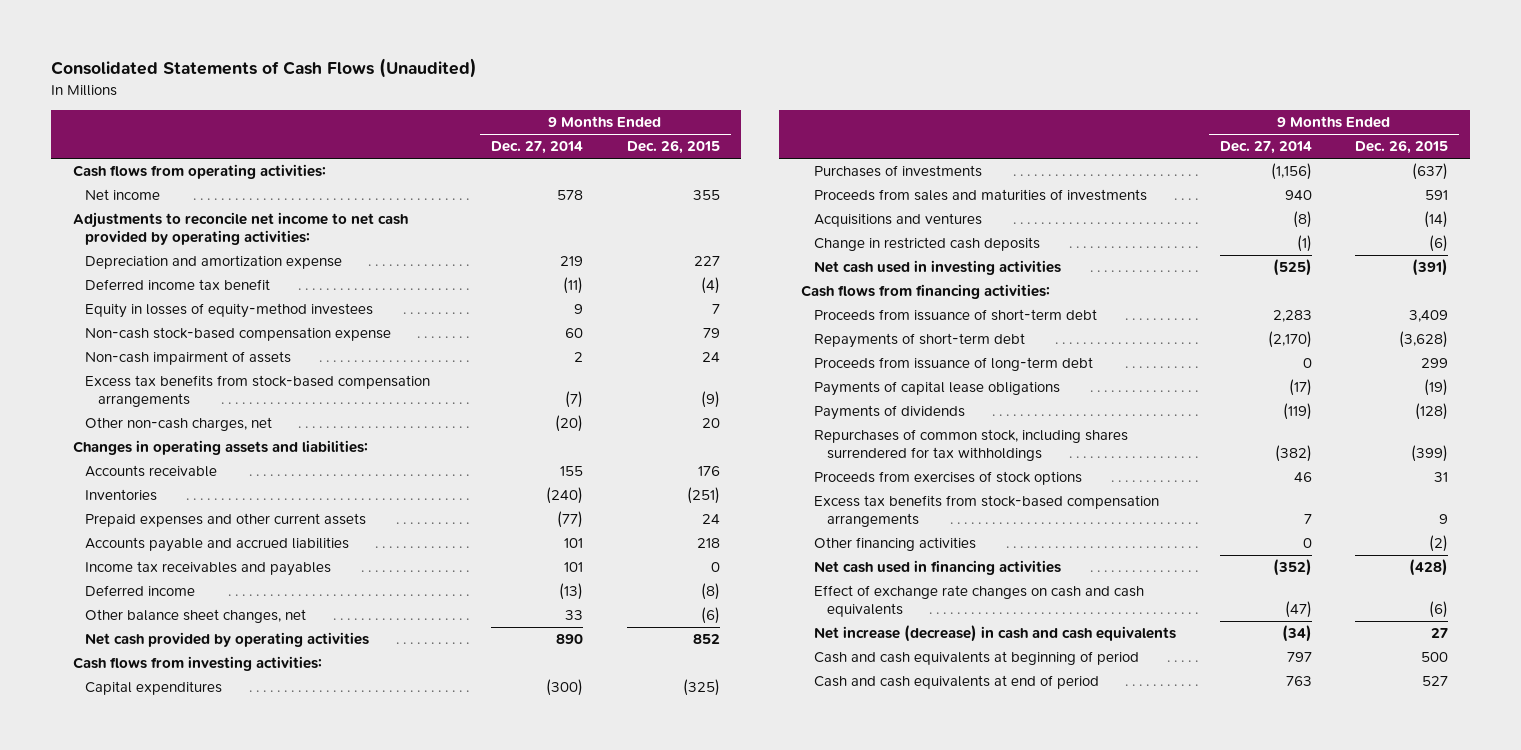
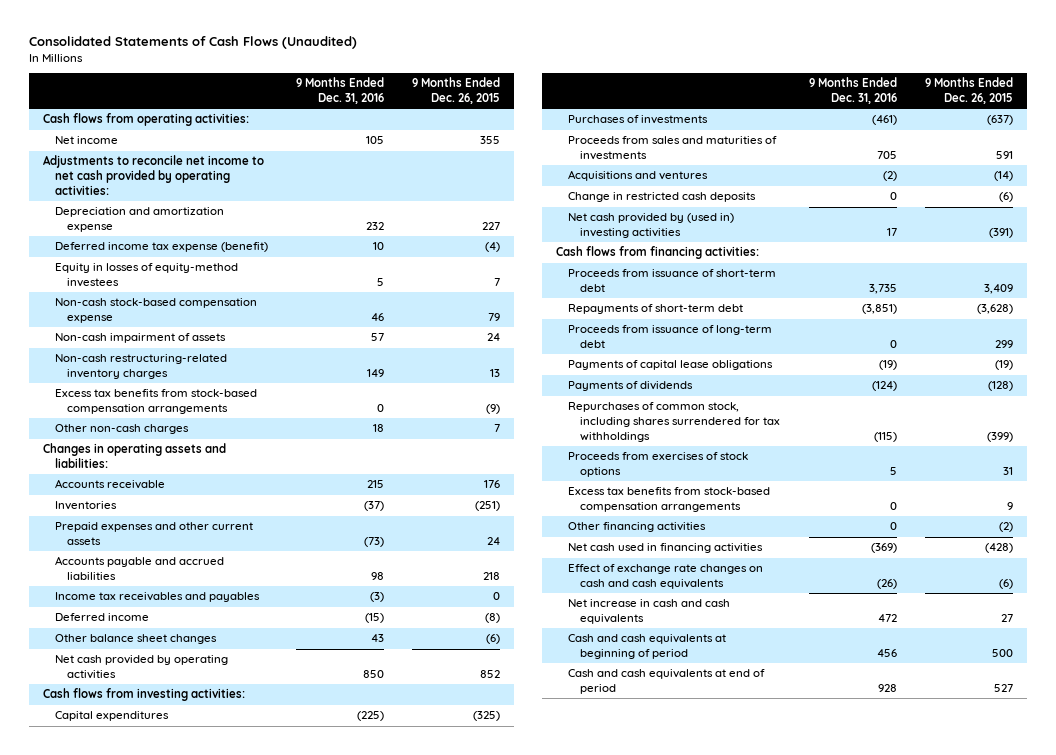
[491,141,584,155] Dec. 27, 2014 -> none
none -> [295,77,384,105] 9 Months Ended Dec. 31, 2016
[85,279,271,291] Deferred income tax benefit -> [54,242,268,253] Deferred income tax expense (benefit)
none -> [54,354,227,379] Non-cash restructuring-related inventory charges
[85,417,273,432] Other non-cash charges, net -> [54,424,189,435] Other non-cash charges
[701,418,720,429] 20 -> [493,424,500,433] 7
[85,609,307,624] Other balance sheet changes, net -> [54,634,217,645] Other balance sheet changes
[814,260,1062,276] Net cash used in investing activities -> [568,213,735,238] Net cash provided by (used in) investing activities
[814,625,1177,643] Net increase (decrease) in cash and cash equivalents -> [568,599,731,624] Net increase in cash and cash equivalents

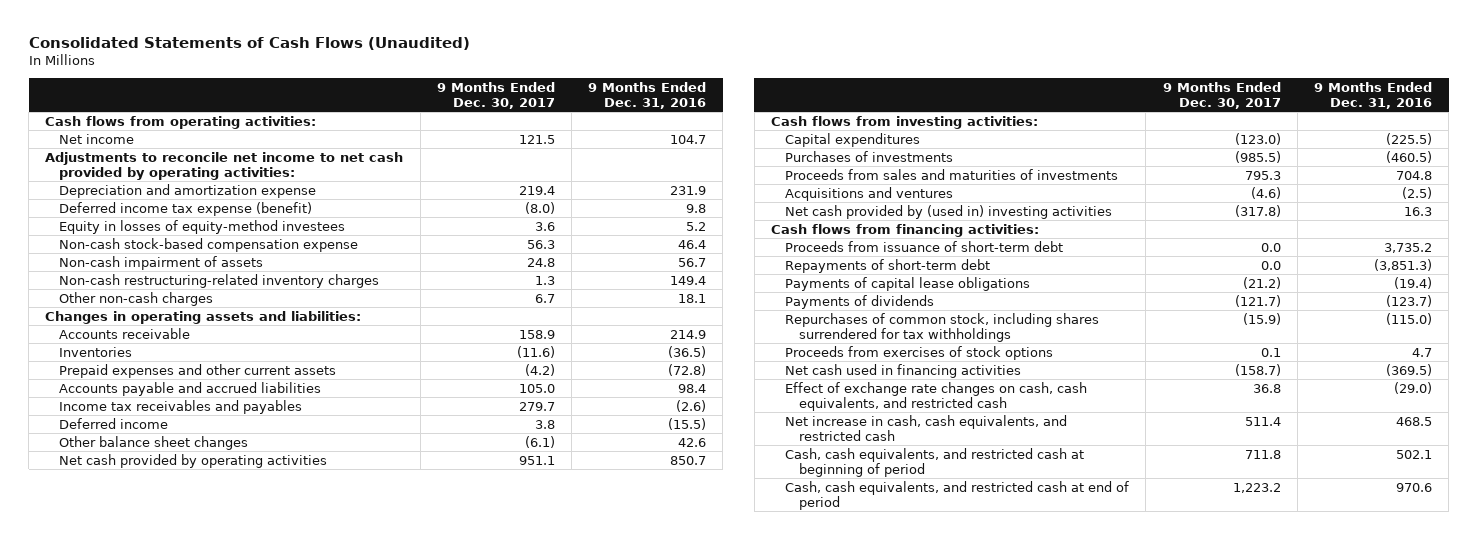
[411,77,500,105] 9 Months Ended Dec. 26, 2015 -> none
none -> [436,81,555,109] 9 Months Ended Dec. 30, 2017
[365,136,384,145] 105 -> [670,134,707,144] 104.7
[54,389,257,414] Excess tax benefits from stock-based compensation arrangements -> none
[365,221,384,230] 232 -> [670,185,707,195] 231.9
[372,242,384,251] 10 -> [686,203,707,213] 9.8
[376,277,384,286] 5 -> [686,221,707,231] 5.2
[370,312,384,321] 46 -> [678,239,707,249] 46.4
[370,333,384,342] 57 -> [678,257,707,267] 56.7
[366,368,384,377] 149 -> [670,275,707,285] 149.4
[372,424,384,433] 18 -> [678,293,707,303] 18.1
[366,480,384,489] 215 -> [670,329,707,339] 214.9
[363,501,384,512] (37) -> [668,345,707,358] (36.5)
[363,536,384,547] (73) -> [668,363,707,376] (72.8)
[370,571,384,580] 98 -> [678,383,707,393] 98.4
[369,592,384,603] (3) -> [676,399,707,412] (2.6)
[364,613,384,624] (15) -> [668,417,707,430] (15.5)
[370,634,384,643] 43 -> [678,437,707,447] 42.6
[362,669,384,678] 850 -> [670,455,707,465] 850.7
[568,192,757,203] Change in restricted cash deposits -> none
[356,711,384,722] (225) -> [1386,132,1433,145] (225.5)
[872,115,898,126] (461) -> [1386,150,1433,163] (460.5)
[877,150,898,159] 705 -> [1396,170,1433,180] 704.8
[883,171,898,182] (2) -> [1402,186,1433,199] (2.5)
[887,227,898,236] 17 -> [1404,206,1433,216] 16.3
[568,325,773,348] Proceeds from issuance of long-term debt -> none
[568,487,771,512] Excess tax benefits from stock-based compensation arrangements -> none
[568,522,707,533] Other financing activities -> none
[869,283,898,294] 3,735 -> [1384,242,1433,253] 3,735.2
[862,304,898,315] (3,851) -> [1374,258,1433,271] (3,851.3)
[879,360,898,371] (19) -> [1394,276,1433,289] (19.4)
[872,381,898,392] (124) -> [1386,294,1433,307] (123.7)
[874,431,898,442] (115) -> [1386,312,1433,325] (115.0)
[890,466,898,475] 5 -> [1412,347,1433,357] 4.7
[871,543,898,554] (369) -> [1386,363,1433,376] (369.5)
[568,564,764,589] Effect of exchange rate changes on cash and cash equivalents -> [784,381,1087,411] Effect of exchange rate changes on cash, cash equivalents, and restricted cash
[877,578,898,589] (26) -> [1394,381,1433,394] (29.0)
[568,599,731,624] Net increase in cash and cash equivalents -> [784,414,1067,441] Net increase in cash, cash equivalents, and restricted cash
[878,613,898,622] 472 -> [1396,416,1433,426] 468.5
[568,634,727,659] Cash and cash equivalents at beginning of period -> [784,447,1084,477] Cash, cash equivalents, and restricted cash at beginning of period
[877,648,898,657] 456 -> [1396,449,1433,459] 502.1
[568,669,766,694] Cash and cash equivalents at end of period -> [784,480,1129,510] Cash, cash equivalents, and restricted cash at end of period
[878,683,898,692] 928 -> [1396,482,1433,492] 970.6

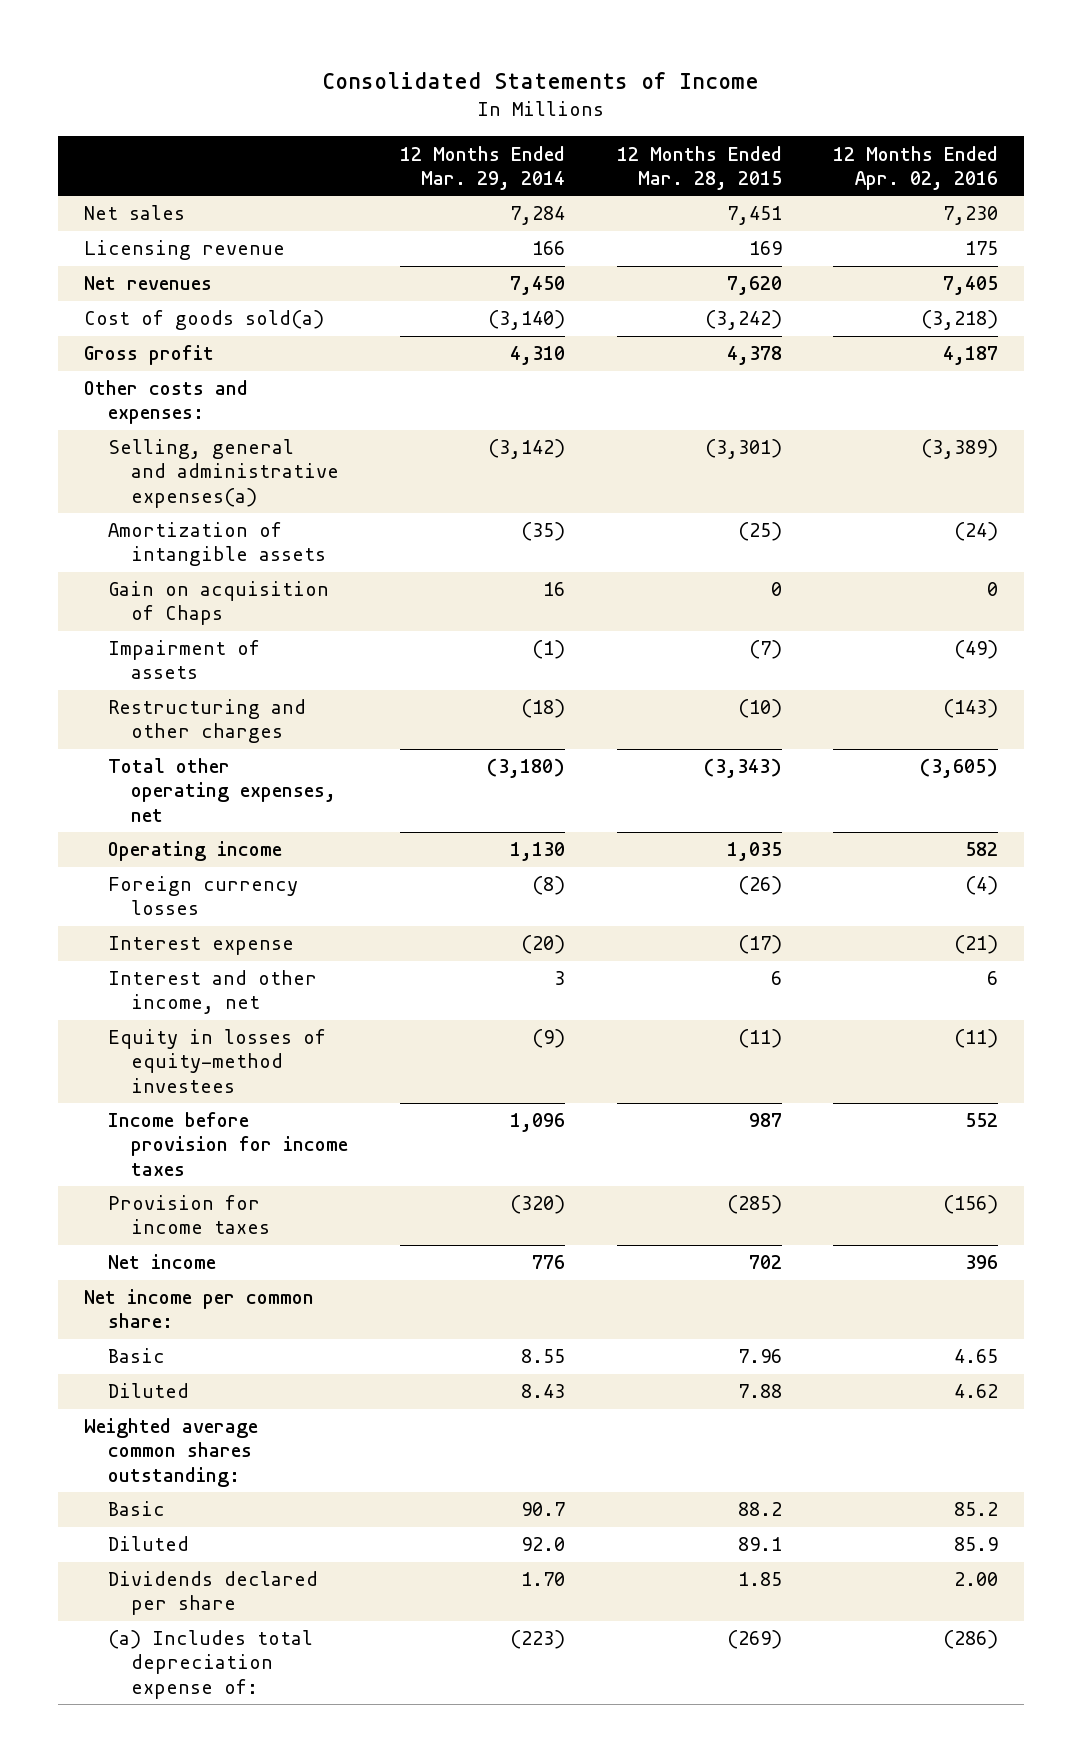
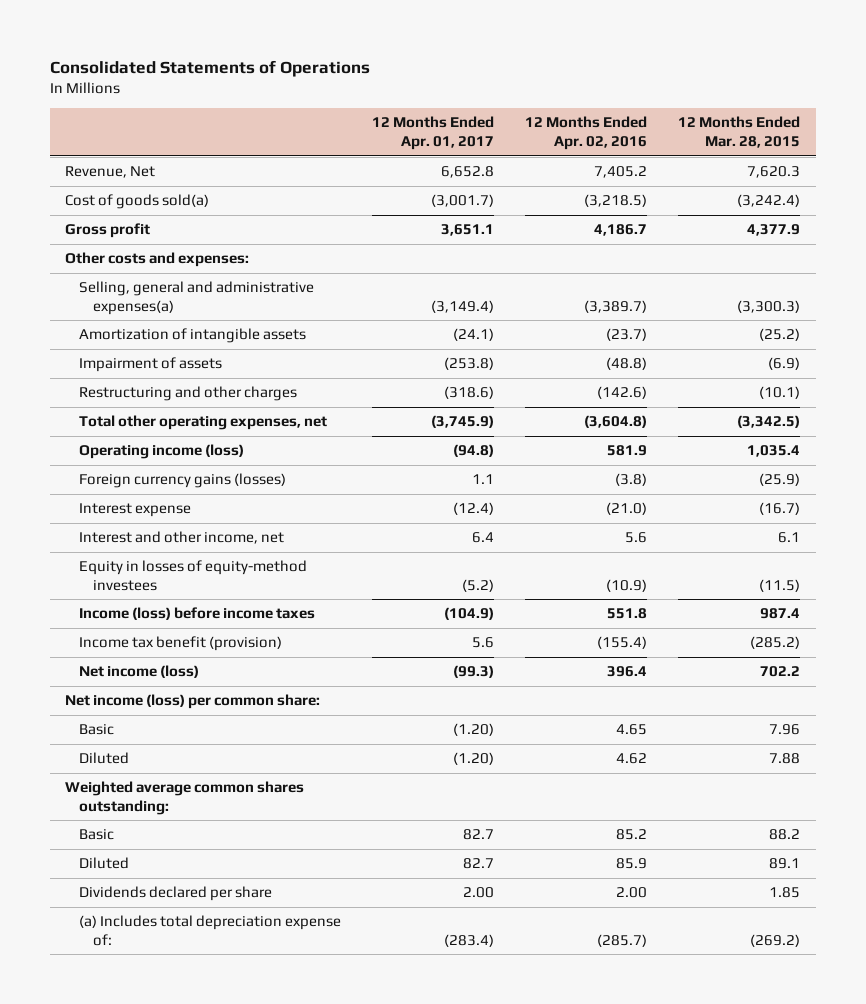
[322,72,760,90] Consolidated Statements of Income -> [49,60,370,78] Consolidated Statements of Operations
[399,145,565,190] 12 Months Ended Mar. 29, 2014 -> none
none -> [372,116,495,151] 12 Months Ended Apr. 01, 2017
[84,205,186,221] Net sales -> none
[84,240,286,261] Licensing revenue -> none
[84,276,213,291] Net revenues -> [65,166,156,179] Revenue, Net
[726,276,782,296] 7,620 -> [747,166,801,179] 7,620.3
[943,276,999,296] 7,405 -> [594,166,648,179] 7,405.2
[704,310,782,331] (3,242) -> [737,194,801,208] (3,242.4)
[921,310,999,331] (3,218) -> [584,194,648,208] (3,218.5)
[726,346,782,366] 4,378 -> [747,224,801,237] 4,377.9
[943,346,999,366] 4,187 -> [594,224,648,237] 4,186.7
[107,581,329,626] Gain on acquisition of Chaps -> none
[704,439,782,460] (3,301) -> [737,299,801,313] (3,300.3)
[921,439,999,460] (3,389) -> [584,299,648,313] (3,389.7)
[737,522,782,542] (25) -> [759,328,801,342] (25.2)
[954,522,999,542] (24) -> [606,328,648,342] (23.7)
[748,640,782,660] (7) -> [768,357,801,371] (6.9)
[954,640,999,660] (49) -> [606,357,648,371] (48.8)
[737,699,782,719] (10) -> [759,386,801,400] (10.1)
[943,699,999,719] (143) -> [597,386,648,400] (142.6)
[703,758,782,779] (3,343) -> [737,415,801,429] (3,342.5)
[920,758,999,779] (3,605) -> [584,415,648,429] (3,604.8)
[107,841,282,862] Operating income -> [79,444,245,460] Operating income (loss)
[726,842,782,862] 1,035 -> [747,445,801,458] 1,035.4
[965,842,999,857] 582 -> [607,445,648,457] 581.9
[107,876,298,916] Foreign currency losses -> [79,473,287,489] Foreign currency gains (losses)
[737,876,782,896] (26) -> [759,473,801,487] (25.9)
[965,876,999,896] (4) -> [615,473,648,487] (3.8)
[737,935,782,955] (17) -> [759,502,801,516] (16.7)
[954,935,999,955] (21) -> [606,502,648,516] (21.0)
[770,971,782,986] 6 -> [778,532,801,544] 6.1
[987,971,999,986] 6 -> [625,532,648,544] 5.6
[737,1029,782,1049] (11) -> [759,578,801,592] (11.5)
[954,1029,999,1049] (11) -> [606,578,648,592] (10.9)
[107,1112,349,1176] Income before provision for income taxes -> [79,607,316,621] Income (loss) before income taxes
[748,1113,782,1128] 987 -> [760,608,801,620] 987.4
[965,1113,999,1128] 552 -> [607,608,648,620] 551.8
[107,1195,271,1235] Provision for income taxes -> [79,636,283,652] Income tax benefit (provision)
[726,1195,782,1215] (285) -> [750,636,801,650] (285.2)
[943,1195,999,1215] (156) -> [597,636,648,650] (155.4)
[107,1254,216,1270] Net income -> [79,665,200,679] Net income (loss)
[748,1255,782,1270] 702 -> [760,666,801,678] 702.2
[965,1255,999,1270] 396 -> [607,666,648,678] 396.4
[84,1289,315,1329] Net income per common share: -> [65,694,321,710] Net income (loss) per common share:
[726,1630,782,1650] (269) -> [750,933,801,947] (269.2)
[943,1630,999,1650] (286) -> [597,933,648,947] (285.7)

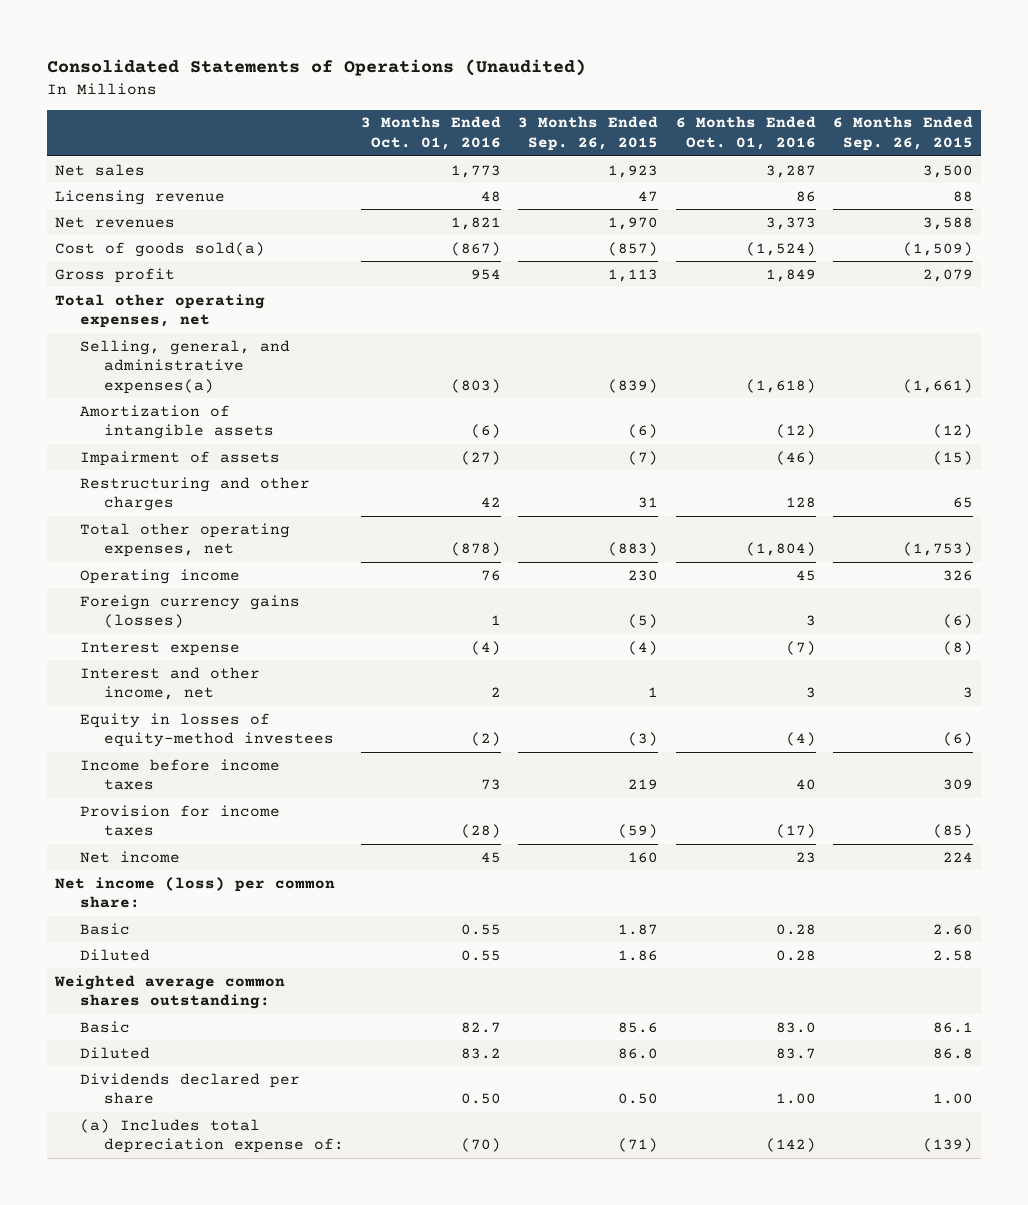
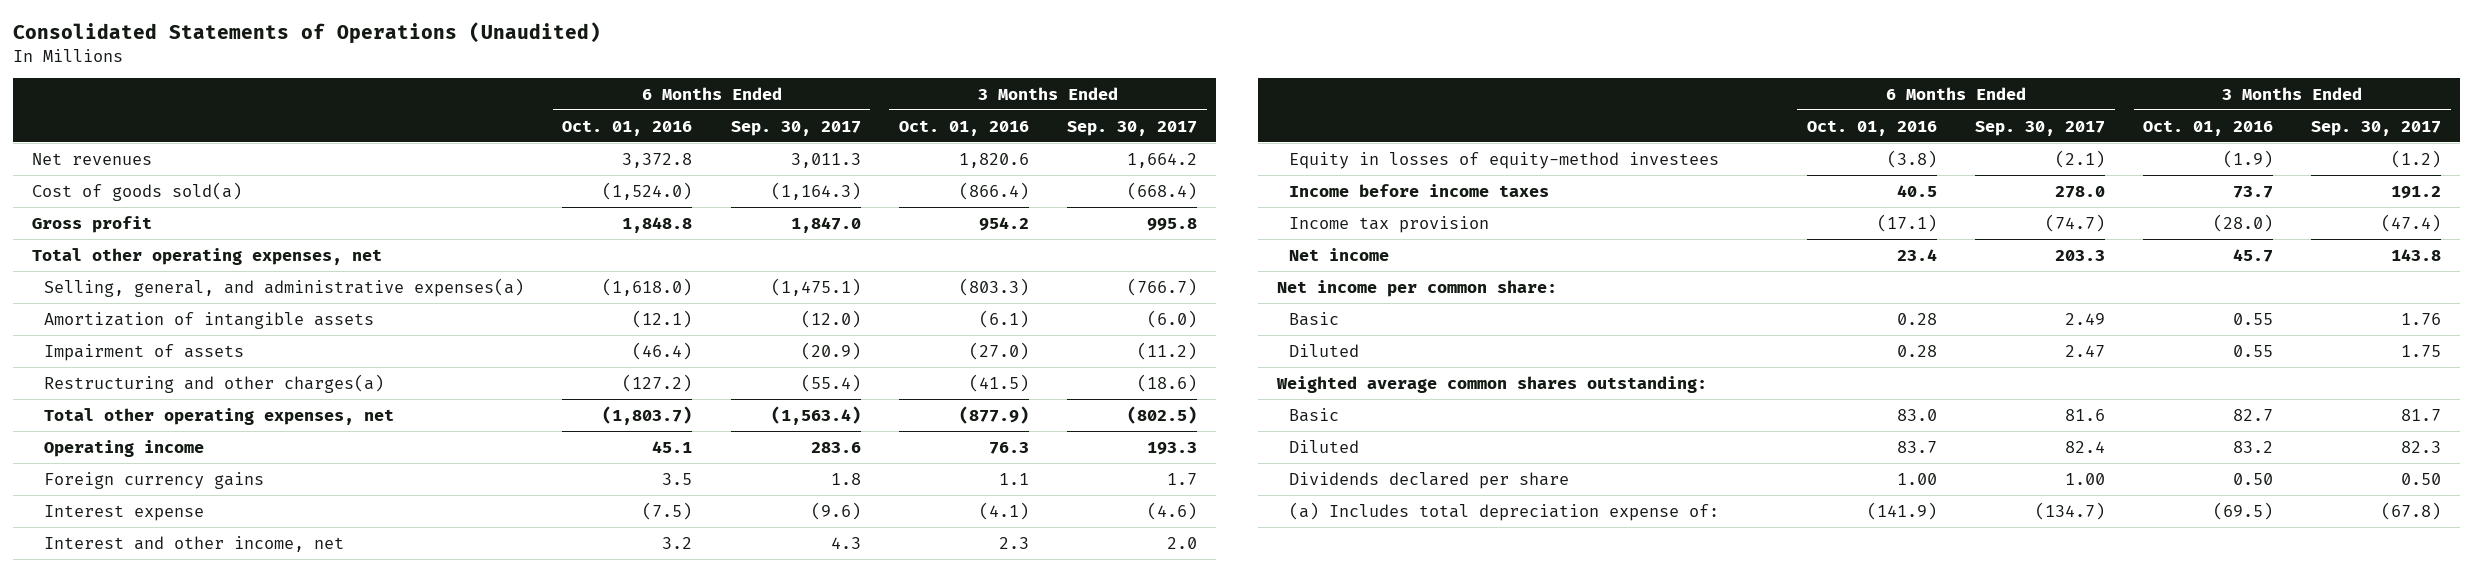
[518,116,659,152] 3 Months Ended Sep. 26, 2015 -> none
[832,116,973,152] 6 Months Ended Sep. 26, 2015 -> none
none -> [730,120,861,136] Sep. 30, 2017
none -> [1067,120,1198,136] Sep. 30, 2017
[55,163,146,176] Net sales -> none
[55,189,226,205] Licensing revenue -> none
[451,216,502,230] 1,821 -> [958,152,1029,168] 1,820.6
[765,216,816,230] 3,373 -> [622,152,693,168] 3,372.8
[451,241,502,256] (867) -> [958,181,1029,200] (866.4)
[745,241,816,256] (1,524) -> [602,181,693,200] (1,524.0)
[471,268,502,280] 954 -> [978,216,1029,231] 954.2
[765,268,816,282] 1,849 -> [622,216,693,233] 1,848.8
[451,379,502,394] (803) -> [958,277,1029,296] (803.3)
[745,379,816,394] (1,618) -> [602,277,693,296] (1,618.0)
[471,424,502,439] (6) -> [978,309,1029,328] (6.1)
[775,424,816,439] (12) -> [632,309,693,328] (12.1)
[461,450,502,465] (27) -> [968,341,1029,360] (27.0)
[775,450,816,465] (46) -> [632,341,693,360] (46.4)
[79,476,310,512] Restructuring and other charges -> [44,373,385,393] Restructuring and other charges(a)
[481,497,502,508] 42 -> [968,373,1029,392] (41.5)
[785,497,816,509] 128 -> [622,373,693,392] (127.2)
[451,542,502,557] (878) -> [958,405,1029,424] (877.9)
[745,542,816,557] (1,804) -> [602,405,693,425] (1,803.7)
[481,569,502,581] 76 -> [988,441,1029,454] 76.3
[795,569,816,581] 45 -> [652,440,693,453] 45.1
[79,594,300,629] Foreign currency gains (losses) -> [44,471,265,489] Foreign currency gains
[491,615,502,626] 1 -> [998,472,1029,485] 1.1
[805,615,816,627] 3 -> [662,472,693,485] 3.5
[471,640,502,655] (4) -> [978,501,1029,520] (4.1)
[785,640,816,655] (7) -> [642,501,693,520] (7.5)
[491,687,502,698] 2 -> [998,536,1029,549] 2.3
[805,687,816,699] 3 -> [662,536,693,549] 3.2
[471,732,502,747] (2) -> [2223,149,2274,168] (1.9)
[785,732,816,747] (4) -> [1886,149,1937,168] (3.8)
[481,779,502,791] 73 -> [2233,185,2274,198] 73.7
[795,779,816,791] 40 -> [1896,184,1937,197] 40.5
[79,804,280,837] Provision for income taxes -> [1288,215,1489,233] Income tax provision
[461,824,502,839] (28) -> [2213,213,2274,232] (28.0)
[775,824,816,839] (17) -> [1876,213,1937,232] (17.1)
[481,851,502,863] 45 -> [2233,248,2274,262] 45.7
[795,851,816,863] 23 -> [1896,248,1937,261] 23.4
[55,876,336,909] Net income (loss) per common share: -> [1276,279,1557,297] Net income per common share:
[461,1138,502,1153] (70) -> [2213,501,2274,520] (69.5)
[765,1138,816,1153] (142) -> [1866,501,1937,520] (141.9)

